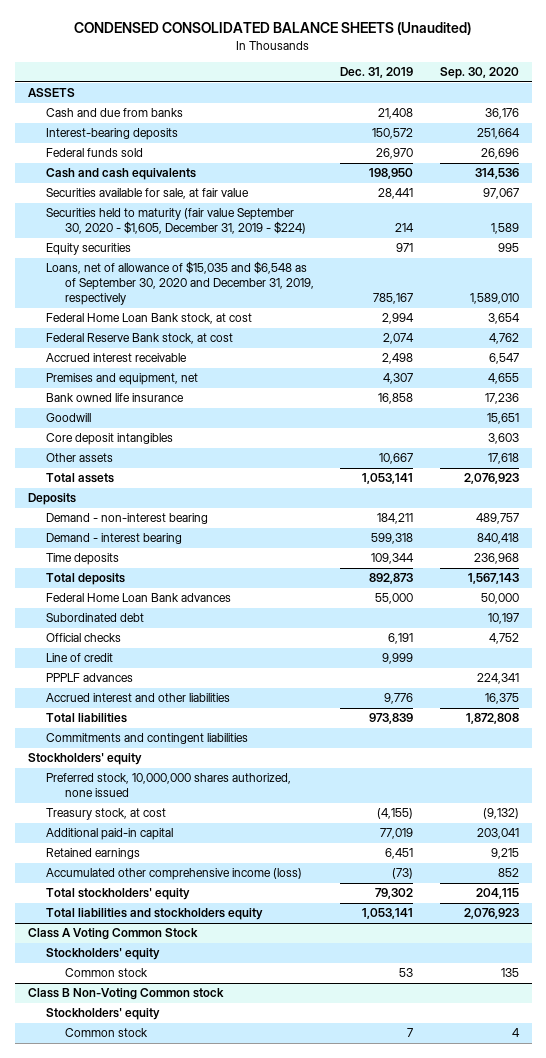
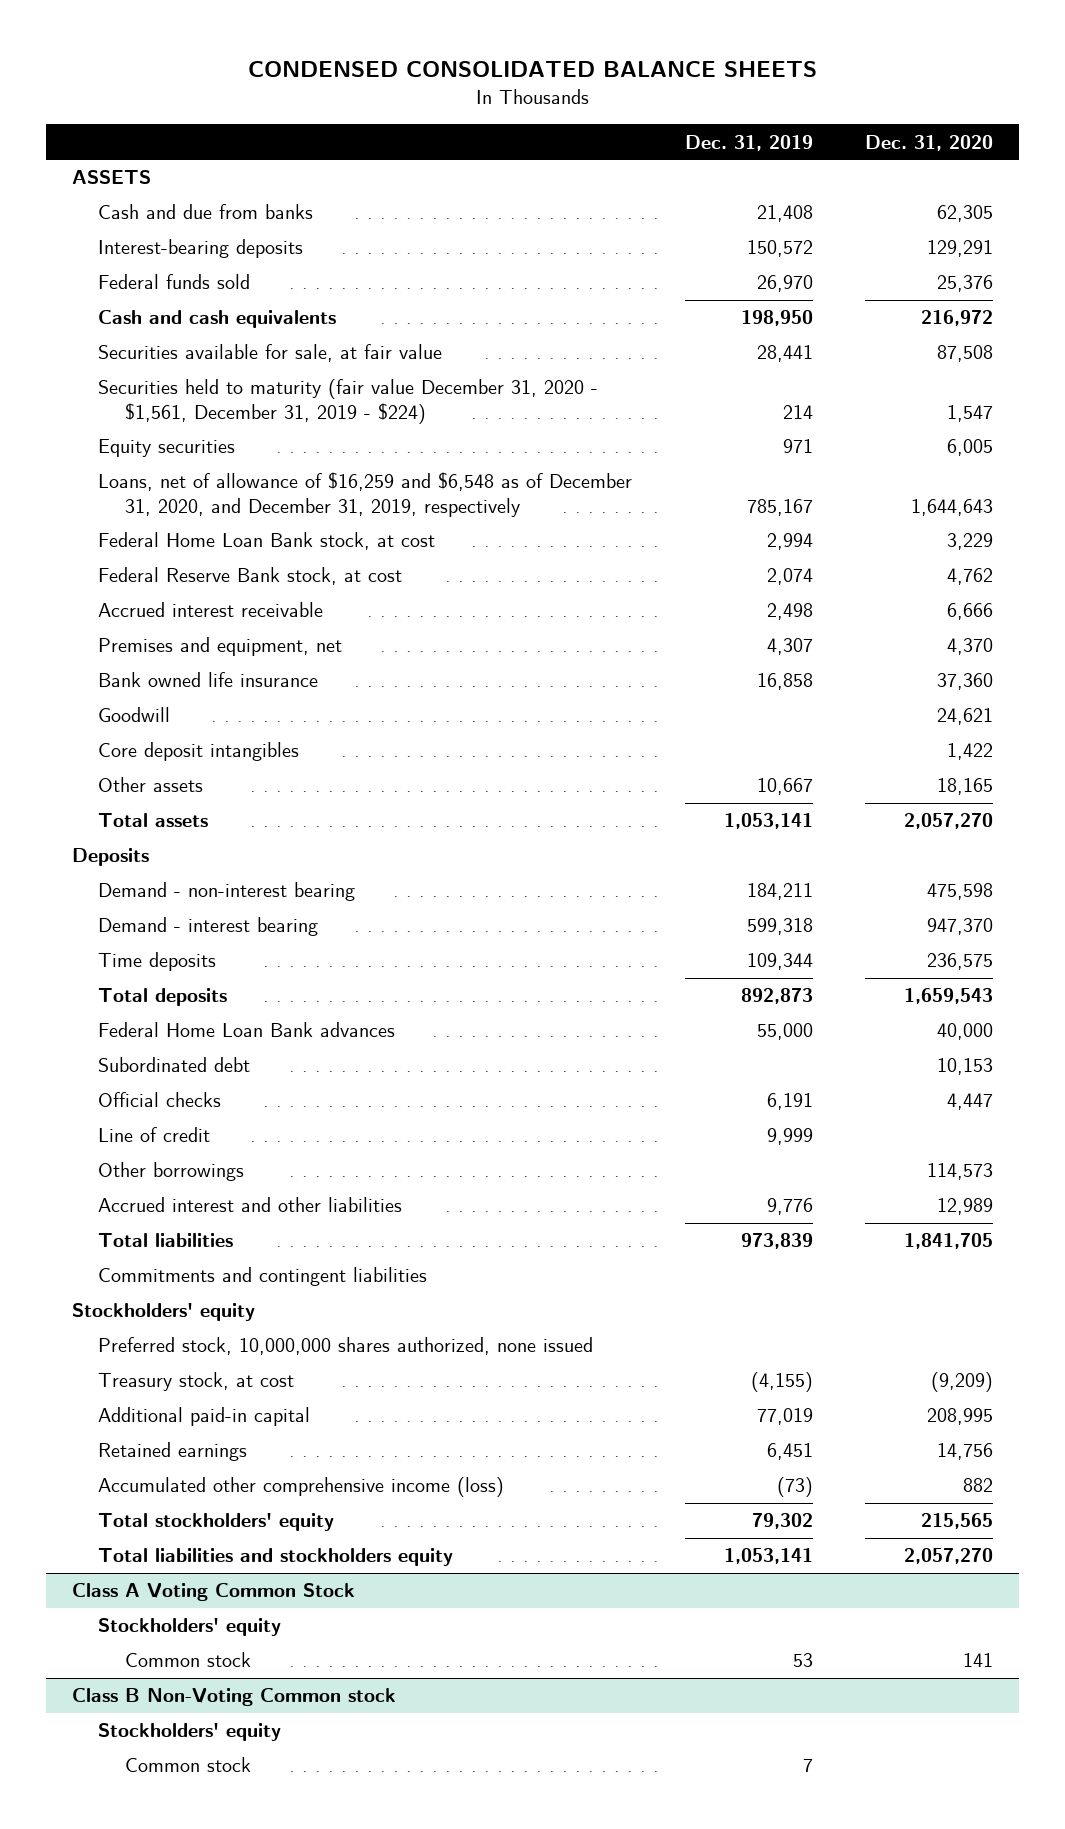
[74,22,472,36] CONDENSED CONSOLIDATED BALANCE SHEETS (Unaudited) -> [247,61,817,78] CONDENSED CONSOLIDATED BALANCE SHEETS
[439,67,519,80] Sep. 30, 2020 -> none
none -> [865,134,994,151] Dec. 31, 2020
[46,208,307,235] Securities held to maturity (fair value September 30, 2020 - $1,605, December 31, 2019 - $224) -> [98,379,599,424] Securities held to maturity (fair value December 31, 2020 - $1,561, December 31, 2019 - $224)
[46,261,315,306] Loans, net of allowance of $15,035 and $6,548 as of September 30, 2020 and December 31, 2019, respectively -> [98,472,633,517] Loans, net of allowance of $16,259 and $6,548 as of December 31, 2020, and December 31, 2019, respectively
[46,673,134,683] PPPLF advances -> none
none -> [98,1162,245,1182] Other borrowings

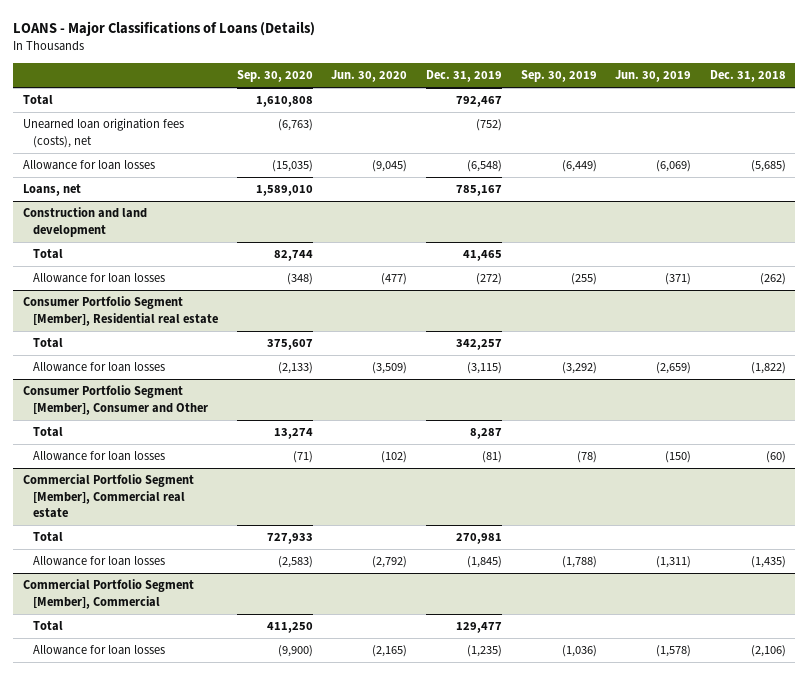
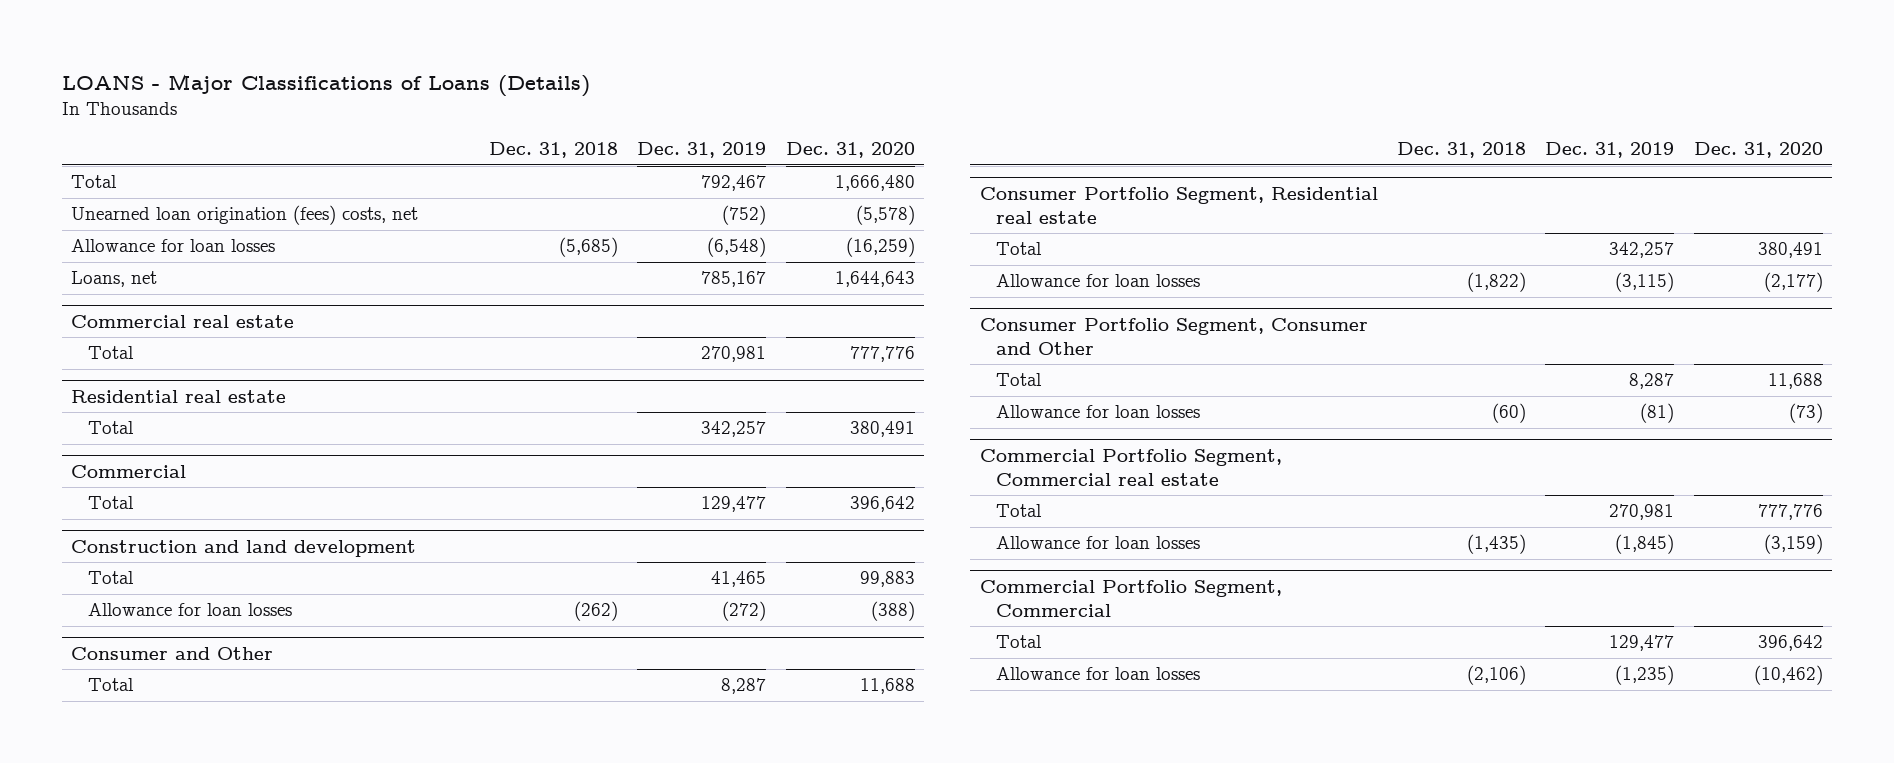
[236,70,313,83] Sep. 30, 2020 -> none
[331,70,408,83] Jun. 30, 2020 -> none
[520,70,597,83] Sep. 30, 2019 -> none
[615,70,692,83] Jun. 30, 2019 -> none
none -> [785,142,915,159] Dec. 31, 2020
[22,118,184,148] Unearned loan origination fees (costs), net -> [71,205,419,226] Unearned loan origination (fees) costs, net
none -> [71,314,295,328] Commercial real estate
none -> [88,346,135,360] Total
none -> [71,389,287,403] Residential real estate
none -> [88,421,135,435] Total
none -> [71,464,187,478] Commercial
none -> [88,496,135,510] Total
none -> [71,646,274,660] Consumer and Other
none -> [88,678,135,692] Total
[22,296,219,326] Consumer Portfolio Segment [Member], Residential real estate -> [979,186,1378,224] Consumer Portfolio Segment, Residential real estate
[22,385,209,415] Consumer Portfolio Segment [Member], Consumer and Other -> [979,317,1368,355] Consumer Portfolio Segment, Consumer and Other
[22,474,194,519] Commercial Portfolio Segment [Member], Commercial real estate -> [979,448,1282,486] Commercial Portfolio Segment, Commercial real estate
[22,579,194,609] Commercial Portfolio Segment [Member], Commercial -> [979,579,1282,617] Commercial Portfolio Segment, Commercial

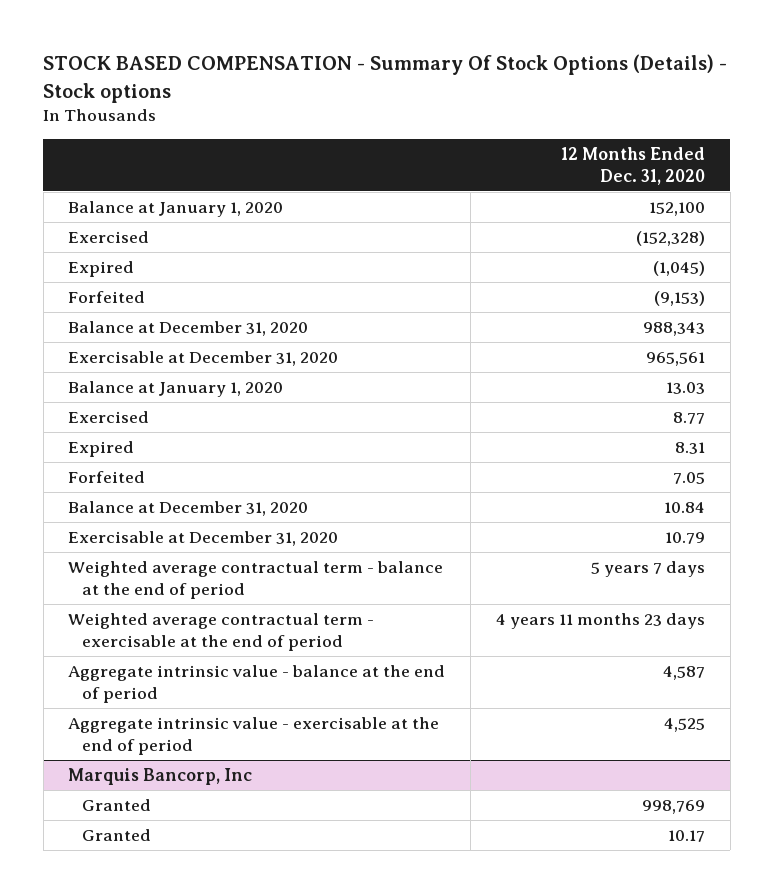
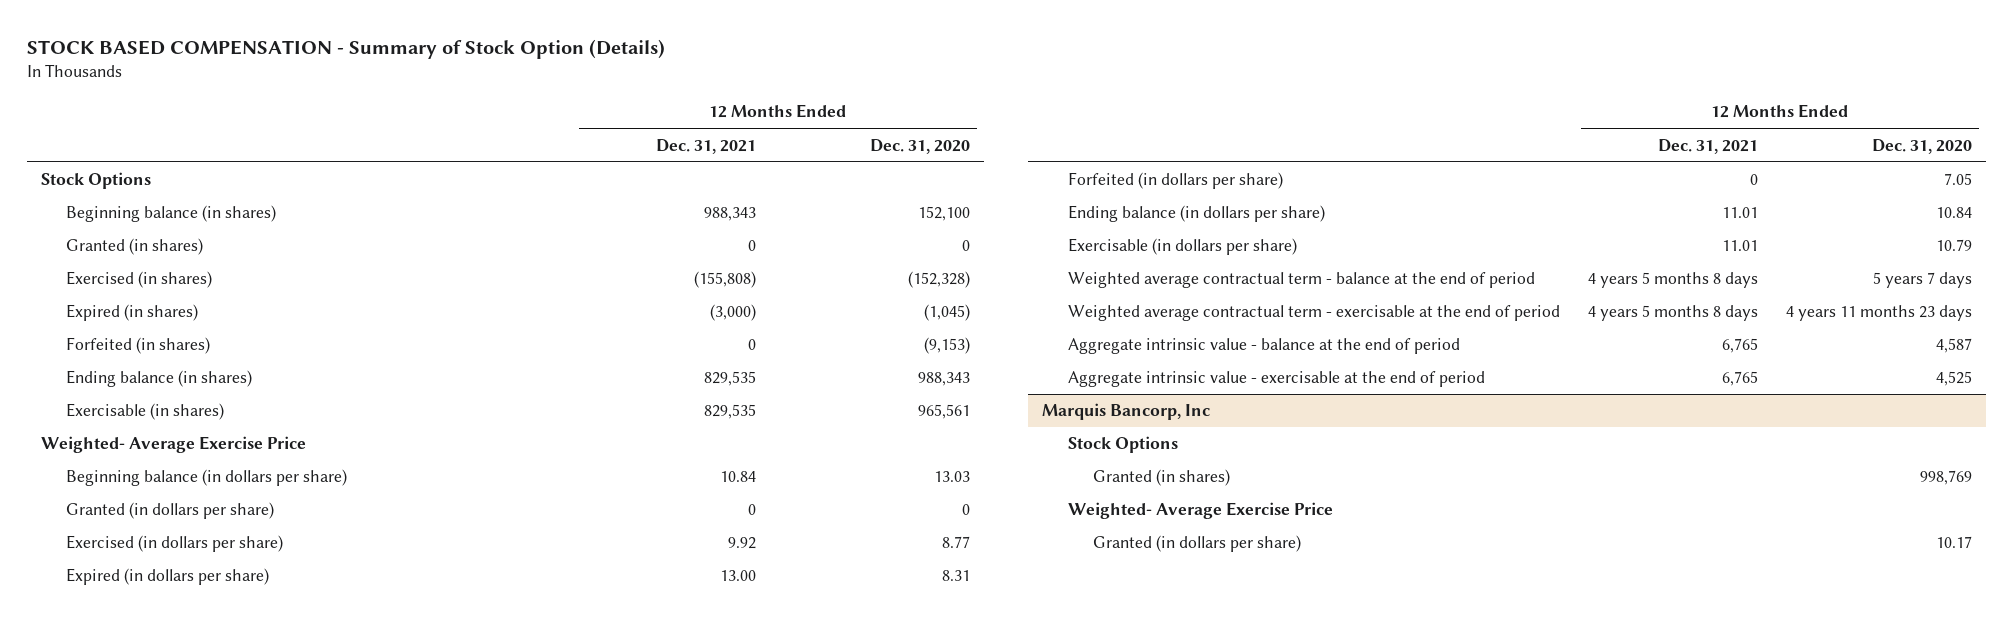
[43,54,728,103] STOCK BASED COMPENSATION - Summary Of Stock Options (Details) - Stock options -> [26,38,665,59] STOCK BASED COMPENSATION - Summary of Stock Option (Details)
none -> [656,138,757,154] Dec. 31, 2021
none -> [40,172,151,190] Stock Options
[68,200,284,217] Balance at January 1, 2020 -> [66,205,277,223] Beginning balance (in shares)
none -> [66,238,204,256] Granted (in shares)
[68,230,150,243] Exercised -> [66,271,213,289] Exercised (in shares)
[68,260,135,277] Expired -> [66,304,199,322] Expired (in shares)
[68,290,146,303] Forfeited -> [66,337,211,355] Forfeited (in shares)
[68,320,309,336] Balance at December 31, 2020 -> [66,370,253,388] Ending balance (in shares)
[68,350,339,366] Exercisable at December 31, 2020 -> [66,403,225,421] Exercisable (in shares)
none -> [40,436,306,454] Weighted- Average Exercise Price
[68,380,284,397] Balance at January 1, 2020 -> [66,469,348,487] Beginning balance (in dollars per share)
none -> [66,502,275,520] Granted (in dollars per share)
[68,410,150,423] Exercised -> [66,535,284,553] Exercised (in dollars per share)
[68,440,135,457] Expired -> [66,568,270,586] Expired (in dollars per share)
[68,470,146,483] Forfeited -> [1067,172,1283,190] Forfeited (in dollars per share)
[68,500,309,516] Balance at December 31, 2020 -> [1067,205,1325,223] Ending balance (in dollars per share)
[68,530,339,546] Exercisable at December 31, 2020 -> [1067,238,1297,256] Exercisable (in dollars per share)
none -> [1067,436,1178,454] Stock Options
[82,798,152,811] Granted -> [1092,469,1230,487] Granted (in shares)
none -> [1067,502,1333,520] Weighted- Average Exercise Price
[82,828,152,841] Granted -> [1092,535,1301,553] Granted (in dollars per share)

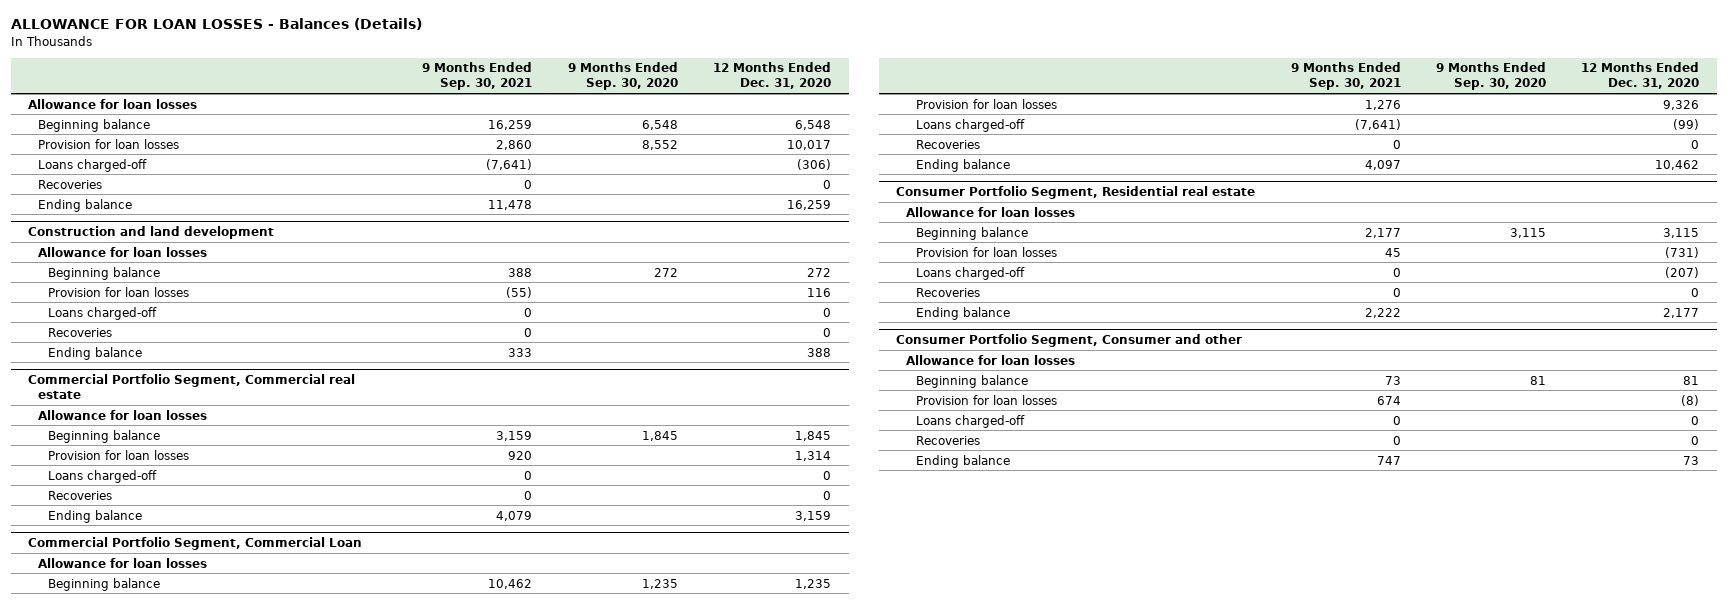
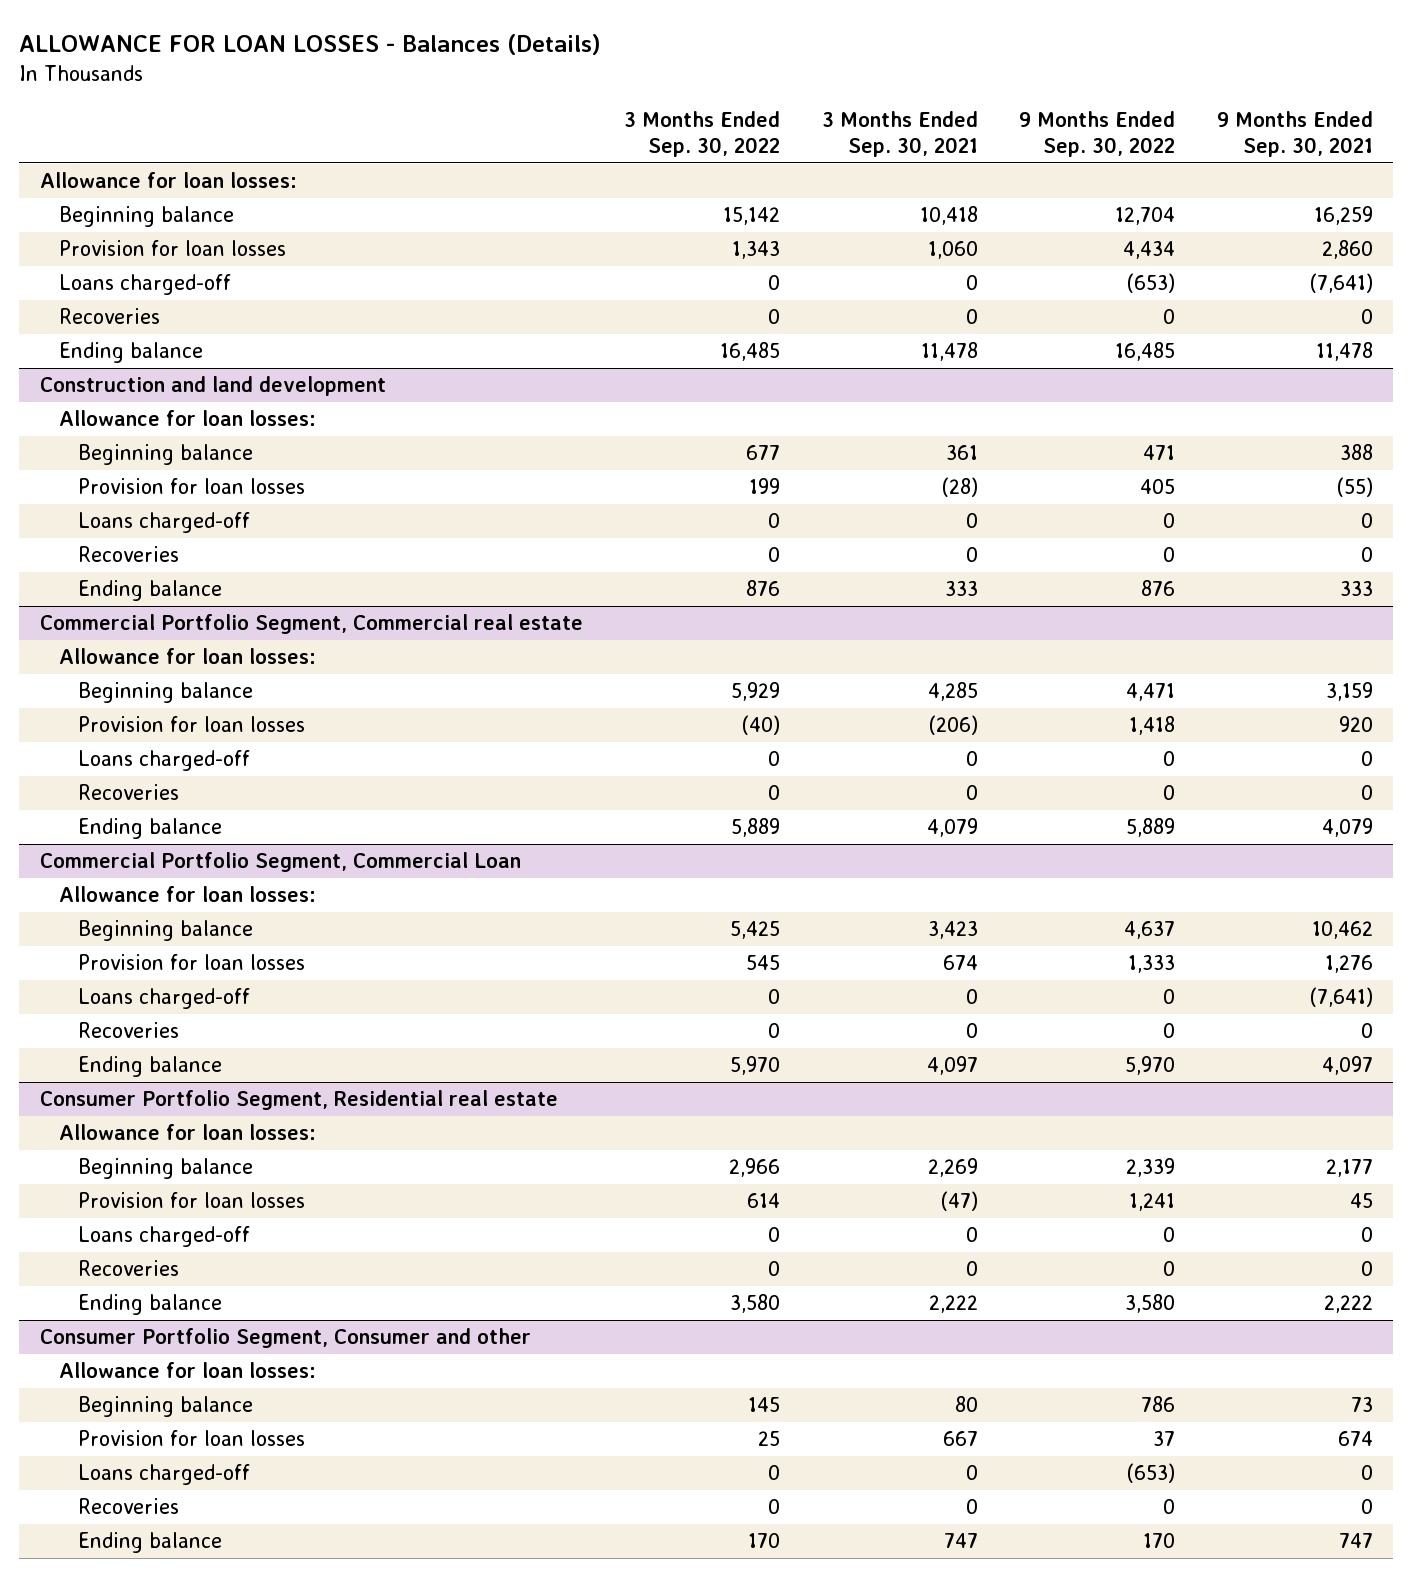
[567,62,678,91] 9 Months Ended Sep. 30, 2020 -> none
[712,62,831,90] 12 Months Ended Dec. 31, 2020 -> none
none -> [624,110,781,157] 3 Months Ended Sep. 30, 2022
none -> [821,110,978,157] 3 Months Ended Sep. 30, 2021
none -> [1019,110,1176,157] 9 Months Ended Sep. 30, 2022
[28,98,198,109] Allowance for loan losses -> [39,172,297,189] Allowance for loan losses:
[37,246,207,257] Allowance for loan losses -> [58,410,316,427] Allowance for loan losses:
[37,409,207,420] Allowance for loan losses -> [58,648,316,665] Allowance for loan losses:
[37,557,207,568] Allowance for loan losses -> [58,886,316,903] Allowance for loan losses:
[906,206,1076,217] Allowance for loan losses -> [58,1124,316,1141] Allowance for loan losses:
[906,354,1076,365] Allowance for loan losses -> [58,1362,316,1379] Allowance for loan losses:

